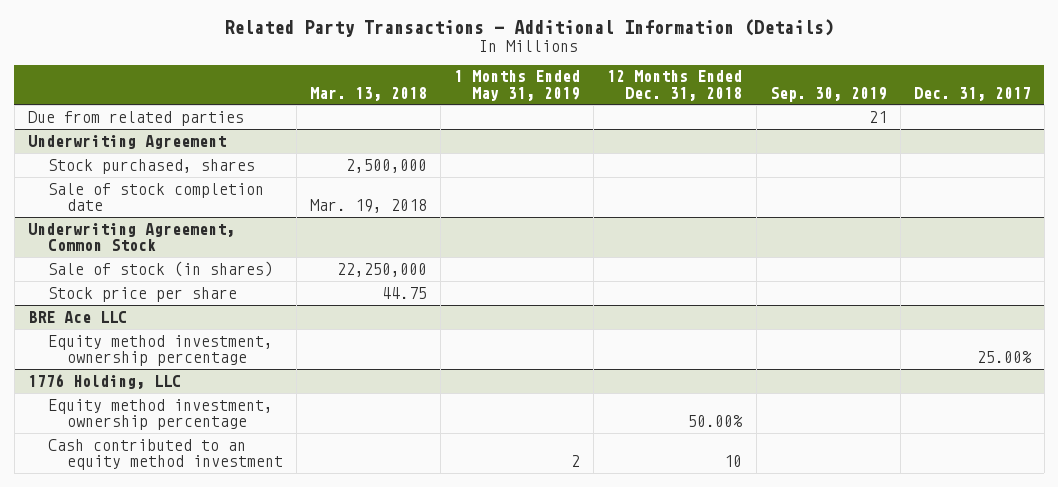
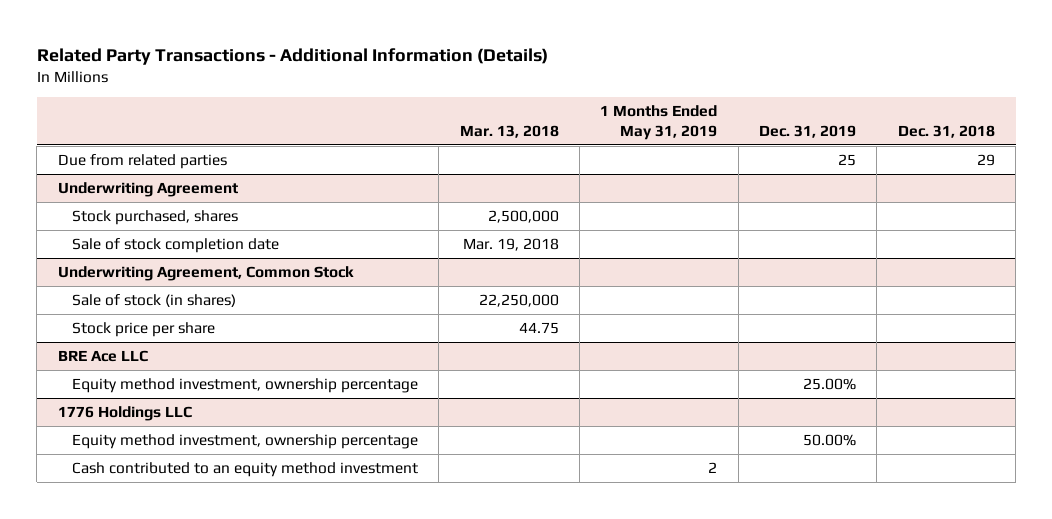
[607,70,743,101] 12 Months Ended Dec. 31, 2018 -> none
[769,86,887,102] Sep. 30, 2019 -> none
[913,86,1031,101] Dec. 31, 2017 -> none
none -> [759,124,857,138] Dec. 31, 2019
none -> [897,124,995,138] Dec. 31, 2018
[27,373,181,389] 1776 Holding, LLC -> [57,406,192,422] 1776 Holdings LLC

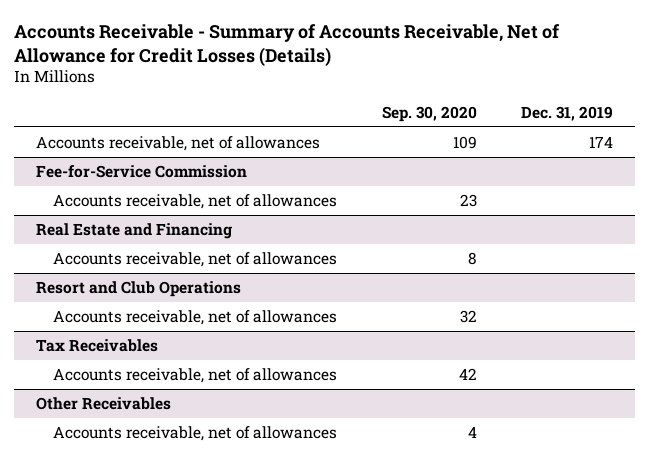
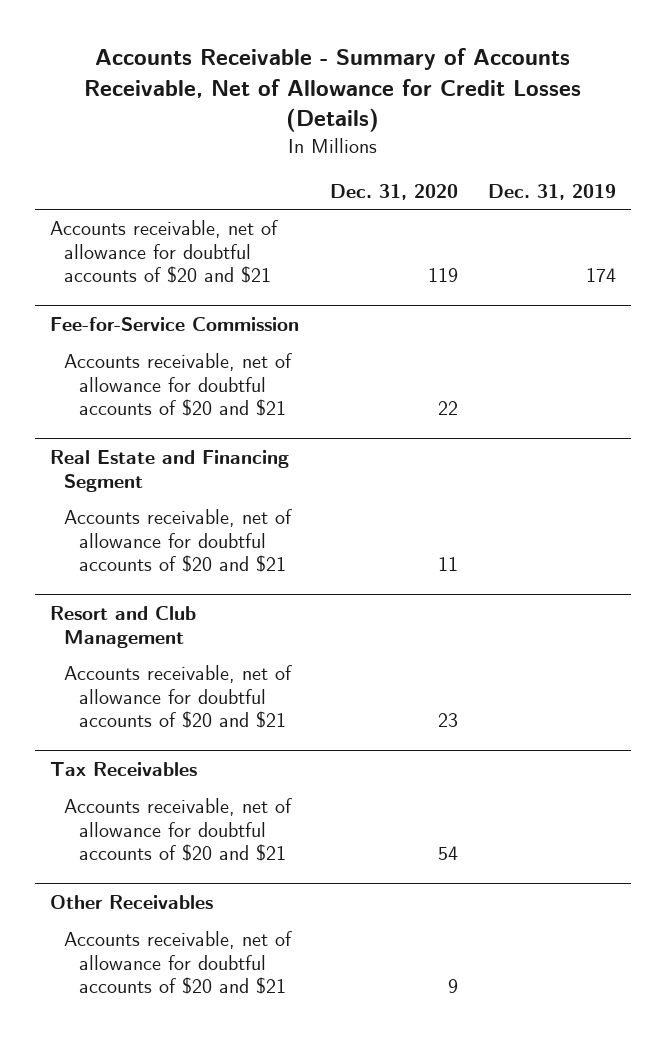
[381,105,477,122] Sep. 30, 2020 -> none
none -> [329,183,458,200] Dec. 31, 2020
[35,135,320,151] Accounts receivable, net of allowances -> [50,220,279,284] Accounts receivable, net of allowance for doubtful accounts of $20 and $21
[53,193,338,209] Accounts receivable, net of allowances -> [64,353,293,417] Accounts receivable, net of allowance for doubtful accounts of $20 and $21
[35,222,232,239] Real Estate and Financing -> [50,450,290,492] Real Estate and Financing Segment
[53,251,338,267] Accounts receivable, net of allowances -> [64,509,293,573] Accounts receivable, net of allowance for doubtful accounts of $20 and $21
[35,280,241,297] Resort and Club Operations -> [50,606,197,648] Resort and Club Management
[53,309,338,325] Accounts receivable, net of allowances -> [64,665,293,729] Accounts receivable, net of allowance for doubtful accounts of $20 and $21
[53,367,338,383] Accounts receivable, net of allowances -> [64,798,293,862] Accounts receivable, net of allowance for doubtful accounts of $20 and $21
[53,425,338,441] Accounts receivable, net of allowances -> [64,931,293,995] Accounts receivable, net of allowance for doubtful accounts of $20 and $21

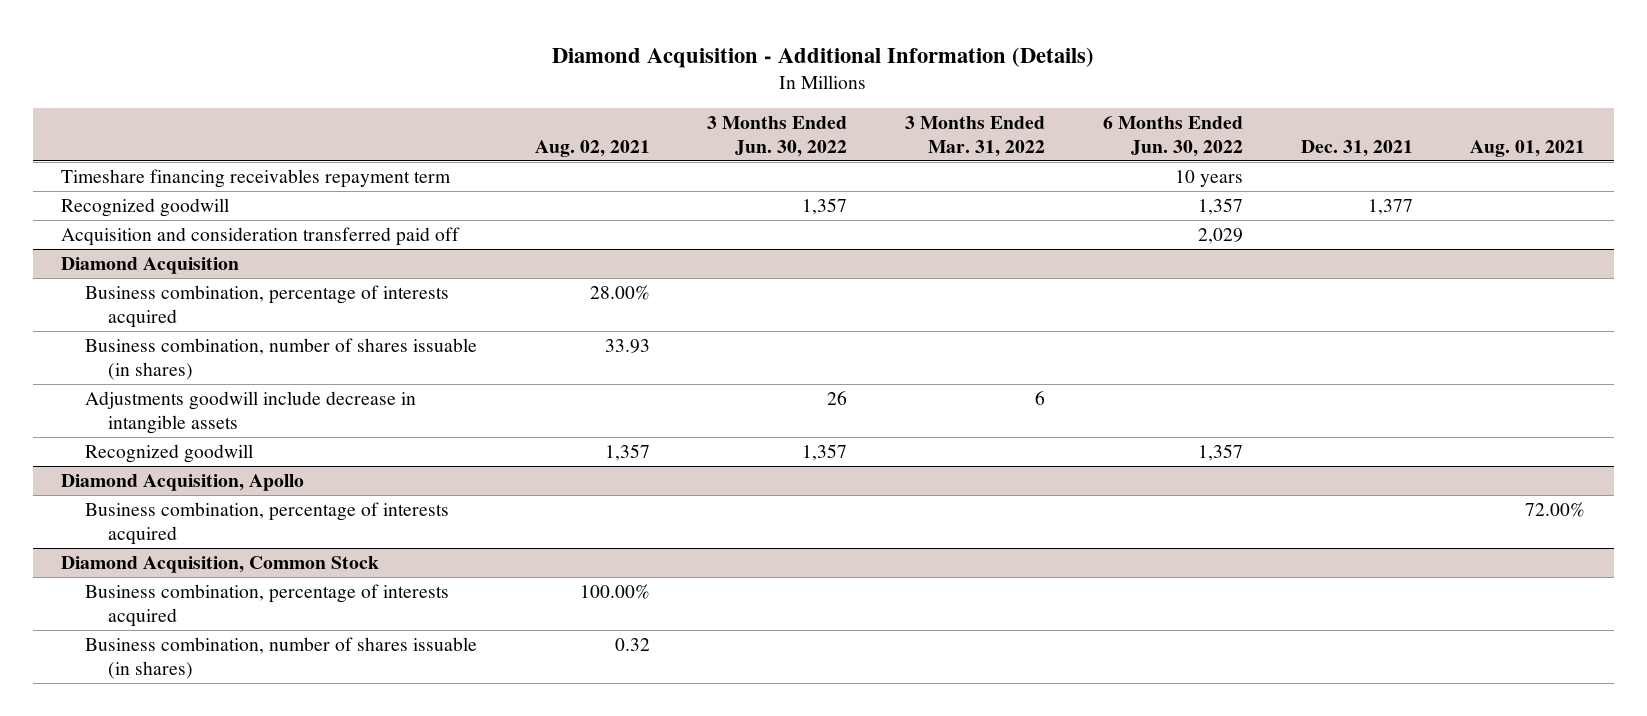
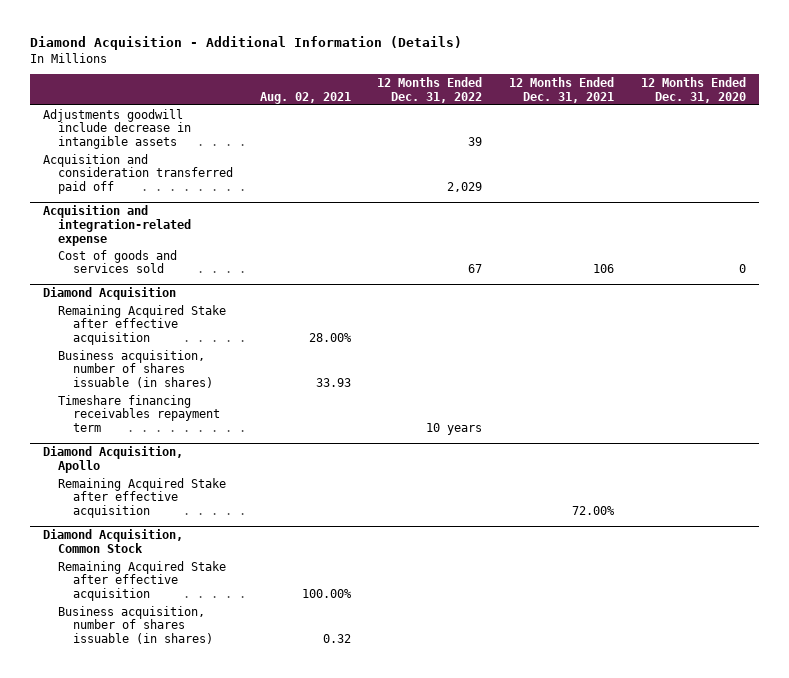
[707,116,848,157] 3 Months Ended Jun. 30, 2022 -> none
[905,116,1046,157] 3 Months Ended Mar. 31, 2022 -> none
[1102,116,1243,157] 6 Months Ended Jun. 30, 2022 -> none
[1300,139,1413,157] Dec. 31, 2021 -> none
[1470,139,1586,157] Aug. 01, 2021 -> none
none -> [377,76,483,103] 12 Months Ended Dec. 31, 2022
none -> [509,76,615,103] 12 Months Ended Dec. 31, 2021
none -> [640,76,746,103] 12 Months Ended Dec. 31, 2020
[61,169,452,189] Timeshare financing receivables repayment term -> none
[61,198,230,218] Recognized goodwill -> none
none -> [43,108,191,150] Adjustments goodwill include decrease in intangible assets
none -> [43,205,191,247] Acquisition and integration-related expense
none -> [57,249,177,274] Cost of goods and services sold
[84,391,416,434] Adjustments goodwill include decrease in intangible assets -> none
[84,444,253,464] Recognized goodwill -> none
[84,285,449,328] Business combination, percentage of interests acquired -> [57,304,226,346] Remaining Acquired Stake after effective acquisition
[84,338,477,380] Business combination, number of shares issuable (in shares) -> [57,349,213,389] Business acquisition, number of shares issuable (in shares)
none -> [57,394,220,433] Timeshare financing receivables repayment term
[84,502,449,545] Business combination, percentage of interests acquired -> [57,477,226,519] Remaining Acquired Stake after effective acquisition
[84,584,449,627] Business combination, percentage of interests acquired -> [57,560,226,602] Remaining Acquired Stake after effective acquisition
[84,637,477,679] Business combination, number of shares issuable (in shares) -> [57,605,213,645] Business acquisition, number of shares issuable (in shares)

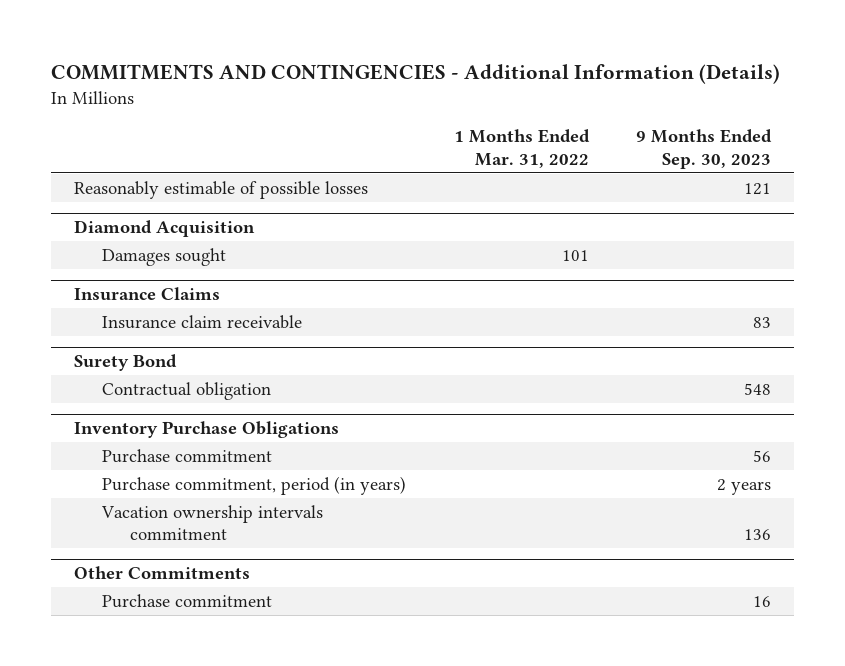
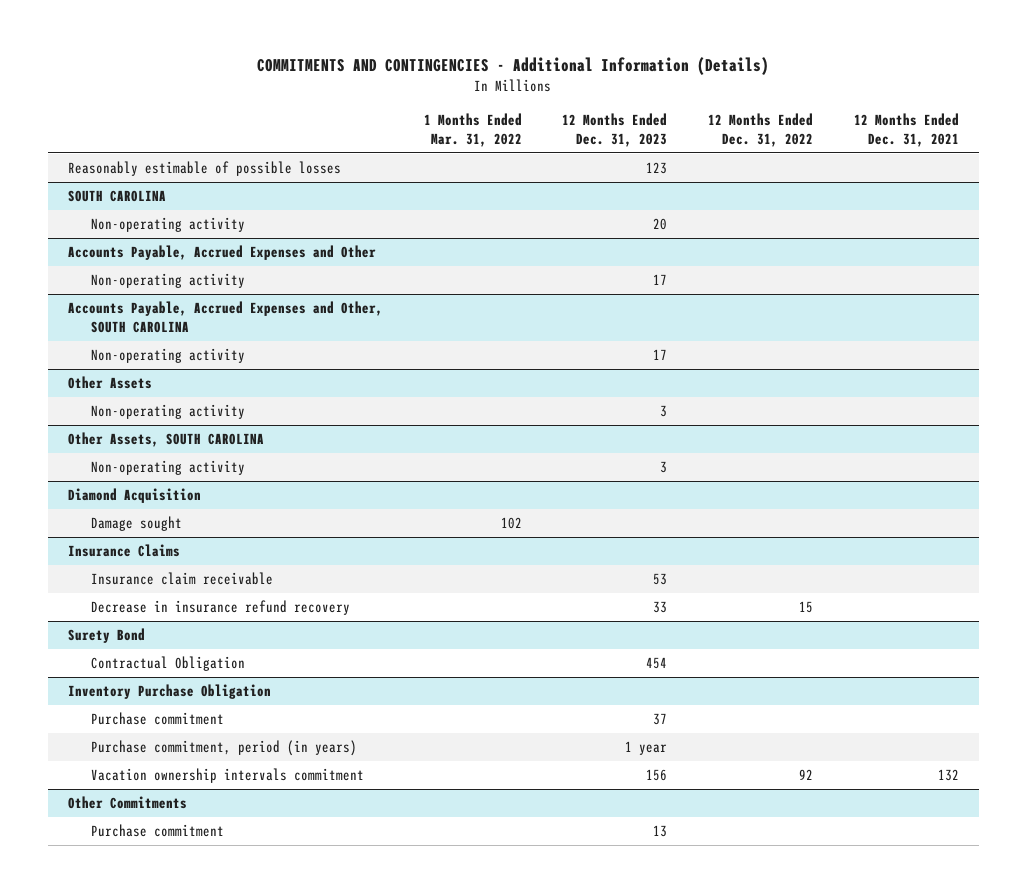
[635,129,772,169] 9 Months Ended Sep. 30, 2023 -> none
none -> [562,112,668,147] 12 Months Ended Dec. 31, 2023
none -> [708,112,814,147] 12 Months Ended Dec. 31, 2022
none -> [853,112,959,147] 12 Months Ended Dec. 31, 2021
none -> [68,190,167,203] SOUTH CAROLINA
none -> [91,217,246,233] Non-operating activity
none -> [68,245,377,261] Accounts Payable, Accrued Expenses and Other
none -> [91,273,246,289] Non-operating activity
none -> [68,301,384,334] Accounts Payable, Accrued Expenses and Other, SOUTH CAROLINA
none -> [91,348,246,364] Non-operating activity
none -> [68,376,153,390] Other Assets
none -> [91,404,246,420] Non-operating activity
none -> [68,432,265,448] Other Assets, SOUTH CAROLINA
none -> [91,460,246,476] Non-operating activity
[102,247,227,266] Damages sought -> [91,516,183,532] Damage sought
[561,249,589,261] 101 -> [500,517,522,530] 102
none -> [91,600,351,616] Decrease in insurance refund recovery
[102,381,272,400] Contractual obligation -> [91,656,246,672] Contractual Obligation
[74,421,340,439] Inventory Purchase Obligations -> [68,684,272,700] Inventory Purchase Obligation

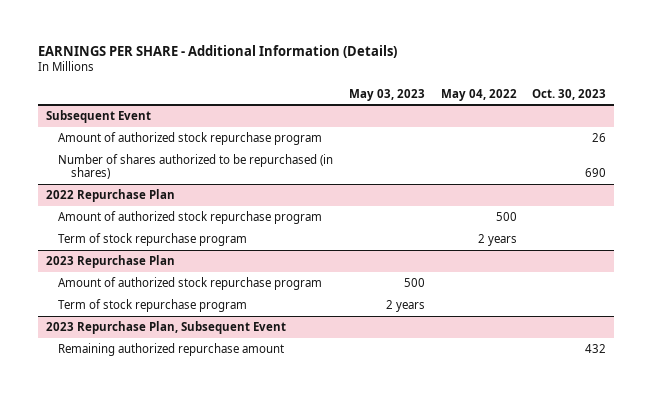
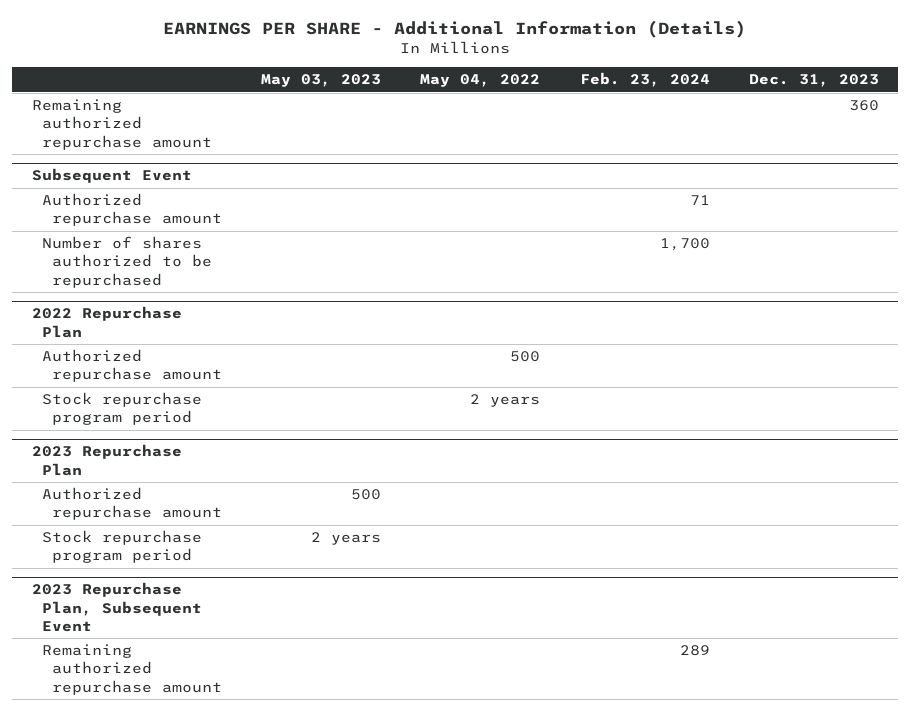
[532,88,607,100] Oct. 30, 2023 -> none
none -> [579,72,710,88] Feb. 23, 2024
none -> [748,74,879,88] Dec. 31, 2023
none -> [31,99,212,150] Remaining authorized repurchase amount
[58,131,323,145] Amount of authorized stock repurchase program -> [41,193,222,227] Authorized repurchase amount
[58,153,334,180] Number of shares authorized to be repurchased (in shares) -> [41,236,212,288] Number of shares authorized to be repurchased
[58,210,323,224] Amount of authorized stock repurchase program -> [41,349,222,383] Authorized repurchase amount
[58,232,248,246] Term of stock repurchase program -> [41,392,202,426] Stock repurchase program period
[58,276,323,290] Amount of authorized stock repurchase program -> [41,487,222,521] Authorized repurchase amount
[58,298,248,312] Term of stock repurchase program -> [41,530,202,564] Stock repurchase program period

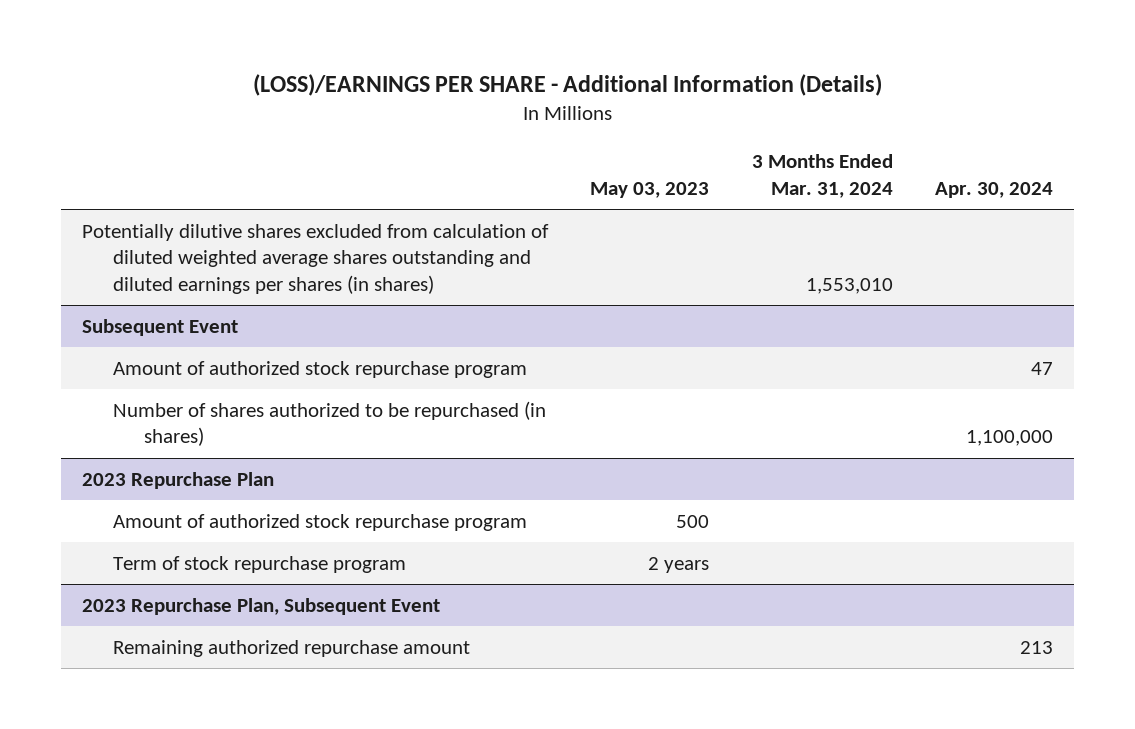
[163,20,747,39] EARNINGS PER SHARE - Additional Information (Details) -> [252,74,882,97] (LOSS)/EARNINGS PER SHARE - Additional Information (Details)
[420,74,541,88] May 04, 2022 -> none
[579,72,710,88] Feb. 23, 2024 -> none
[748,74,879,88] Dec. 31, 2023 -> none
none -> [751,154,893,198] 3 Months Ended Mar. 31, 2024
none -> [935,181,1054,198] Apr. 30, 2024
[31,99,212,150] Remaining authorized repurchase amount -> none
none -> [81,223,549,294] Potentially dilutive shares excluded from calculation of diluted weighted average shares outstanding and diluted earnings per shares (in shares)
[31,306,182,338] 2022 Repurchase Plan -> none
[41,349,222,383] Authorized repurchase amount -> none
[41,392,202,426] Stock repurchase program period -> none
[41,193,222,227] Authorized repurchase amount -> [112,360,527,378] Amount of authorized stock repurchase program
[41,236,212,288] Number of shares authorized to be repurchased -> [112,400,546,447] Number of shares authorized to be repurchased (in shares)
[41,487,222,521] Authorized repurchase amount -> [112,513,527,531] Amount of authorized stock repurchase program
[41,530,202,564] Stock repurchase program period -> [112,555,406,573] Term of stock repurchase program

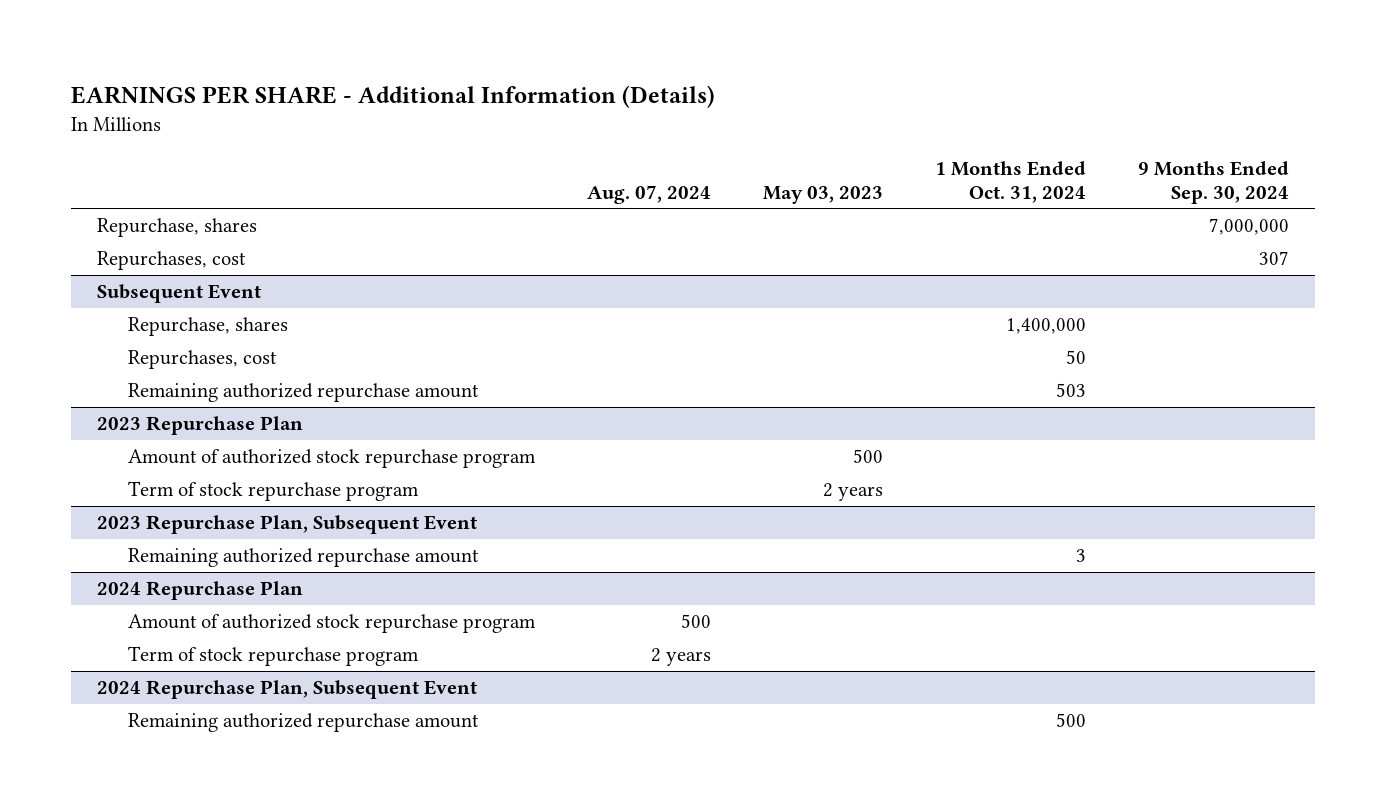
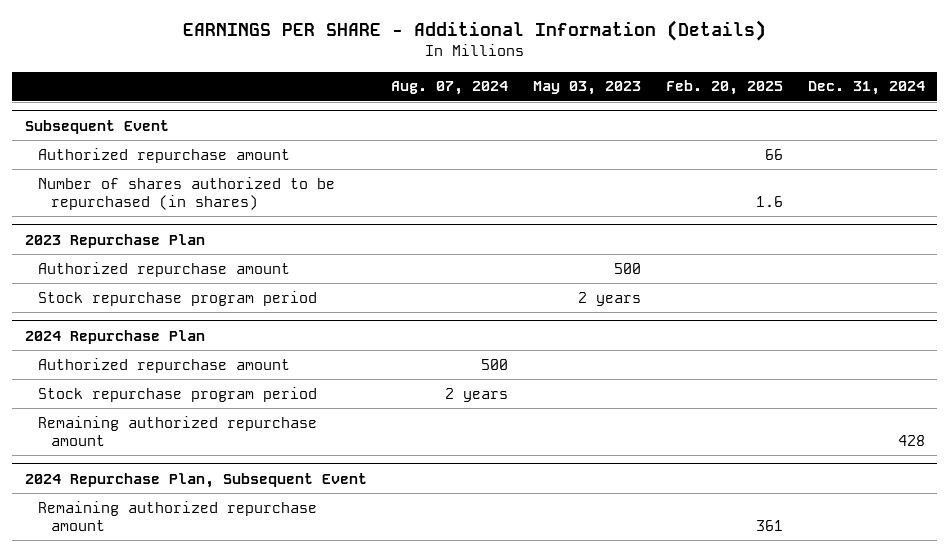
[934,160,1086,203] 1 Months Ended Oct. 31, 2024 -> none
[1137,160,1289,204] 9 Months Ended Sep. 30, 2024 -> none
none -> [666,80,784,96] Feb. 20, 2025
none -> [807,81,925,96] Dec. 31, 2024
[96,218,257,238] Repurchase, shares -> none
[96,251,246,271] Repurchases, cost -> none
[128,317,289,337] Repurchase, shares -> none
[128,350,278,370] Repurchases, cost -> none
[128,383,480,403] Remaining authorized repurchase amount -> [37,147,290,163] Authorized repurchase amount
none -> [37,176,335,210] Number of shares authorized to be repurchased (in shares)
[96,515,477,535] 2023 Repurchase Plan, Subsequent Event -> none
[128,548,480,568] Remaining authorized repurchase amount -> none
[128,449,537,469] Amount of authorized stock repurchase program -> [37,261,290,277] Authorized repurchase amount
[128,481,420,502] Term of stock repurchase program -> [37,290,317,306] Stock repurchase program period
[128,614,537,634] Amount of authorized stock repurchase program -> [37,357,290,373] Authorized repurchase amount
[128,646,420,667] Term of stock repurchase program -> [37,386,317,402] Stock repurchase program period
none -> [37,415,317,446] Remaining authorized repurchase amount

